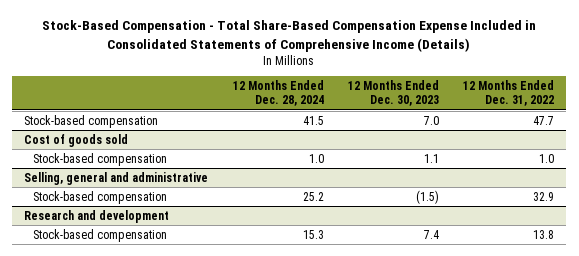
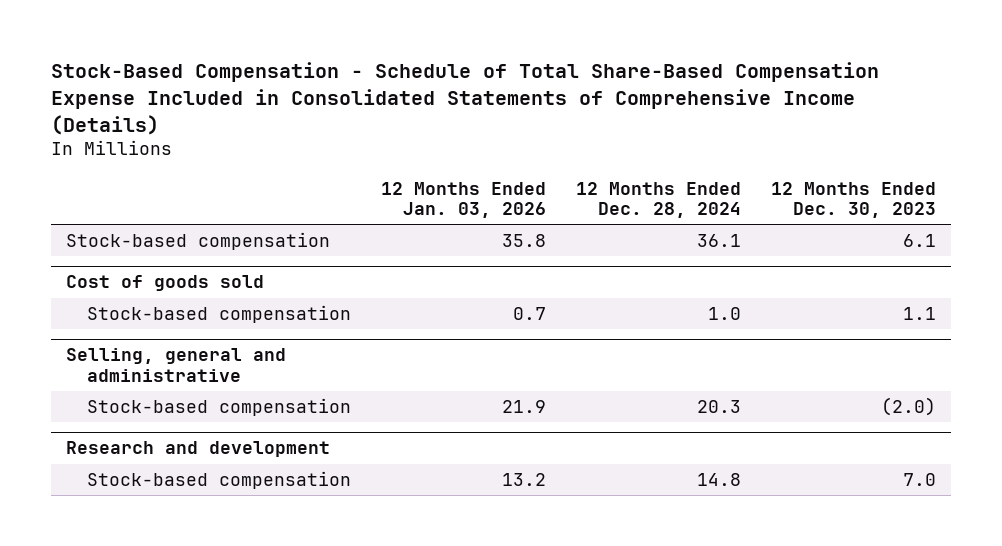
[42,20,537,52] Stock-Based Compensation - Total Share-Based Compensation Expense Included in Consolidated Statements of Comprehensive Income (Details) -> [50,61,879,135] Stock-Based Compensation - Schedule of Total Share-Based Compensation Expense Included in Consolidated Statements of Comprehensive Income (Details)
[463,80,555,107] 12 Months Ended Dec. 31, 2022 -> none
none -> [381,181,547,219] 12 Months Ended Jan. 03, 2026
[302,115,324,125] 41.5 -> [697,234,742,248] 36.1
[423,115,439,125] 7.0 -> [902,234,936,248] 6.1
[302,191,324,201] 25.2 -> [697,400,742,414] 20.3
[415,189,439,204] (1.5) -> [880,397,936,417] (2.0)
[302,229,324,239] 15.3 -> [697,473,742,487] 14.8
[423,229,439,239] 7.4 -> [902,473,936,487] 7.0

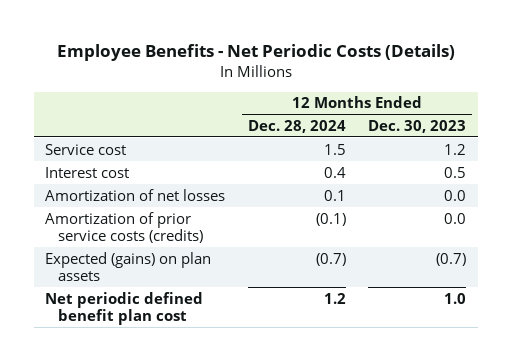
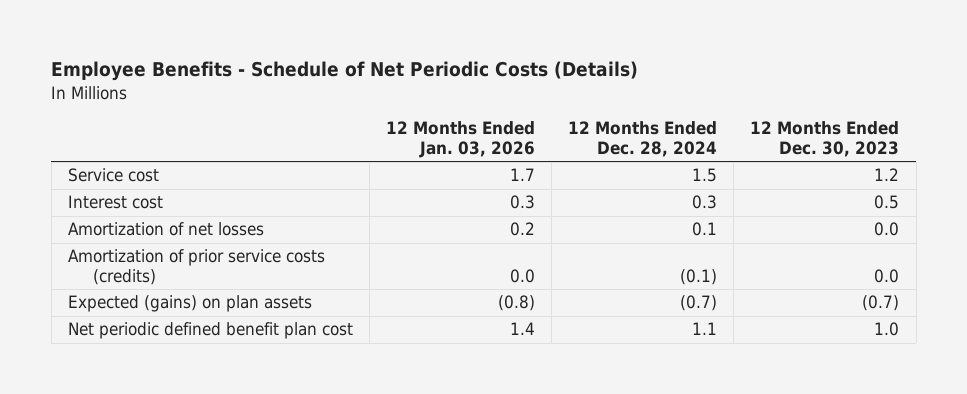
[56,43,455,61] Employee Benefits - Net Periodic Costs (Details) -> [51,61,639,82] Employee Benefits - Schedule of Net Periodic Costs (Details)
none -> [385,121,535,158] 12 Months Ended Jan. 03, 2026
[323,166,346,178] 0.4 -> [692,195,718,210] 0.3
[323,292,346,304] 1.2 -> [692,322,718,336] 1.1

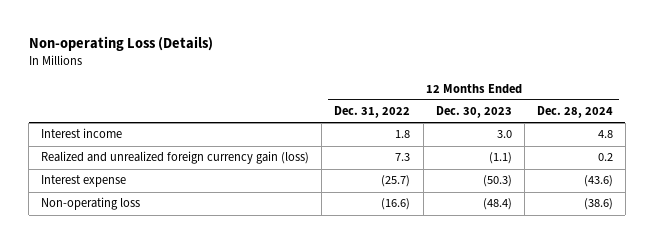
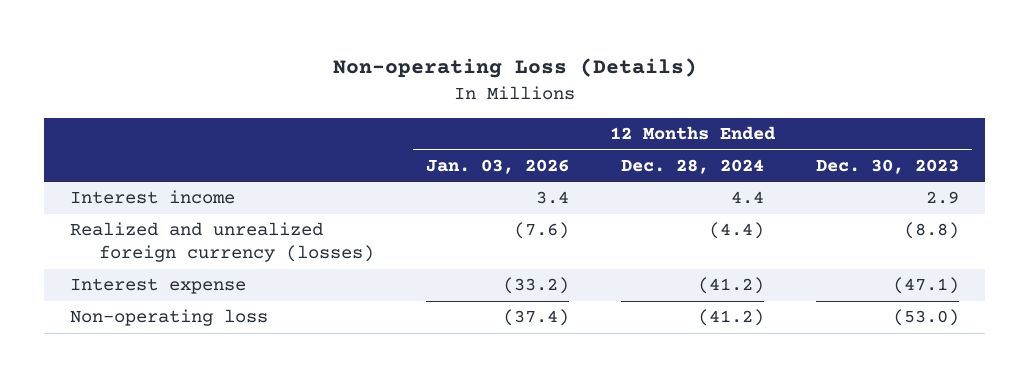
[334,106,411,119] Dec. 31, 2022 -> none
none -> [426,158,570,174] Jan. 03, 2026
[496,130,512,139] 3.0 -> [926,191,960,205] 2.9
[597,130,613,139] 4.8 -> [731,191,765,205] 4.4
[41,151,310,165] Realized and unrealized foreign currency gain (loss) -> [69,222,375,263] Realized and unrealized foreign currency (losses)
[488,152,512,165] (1.1) -> [904,222,960,240] (8.8)
[597,153,613,162] 0.2 -> [709,222,765,240] (4.4)
[482,175,512,188] (50.3) -> [893,277,960,295] (47.1)
[583,175,613,188] (43.6) -> [698,277,765,295] (41.2)
[482,198,512,211] (48.4) -> [893,309,960,327] (53.0)
[583,198,613,211] (38.6) -> [698,309,765,327] (41.2)

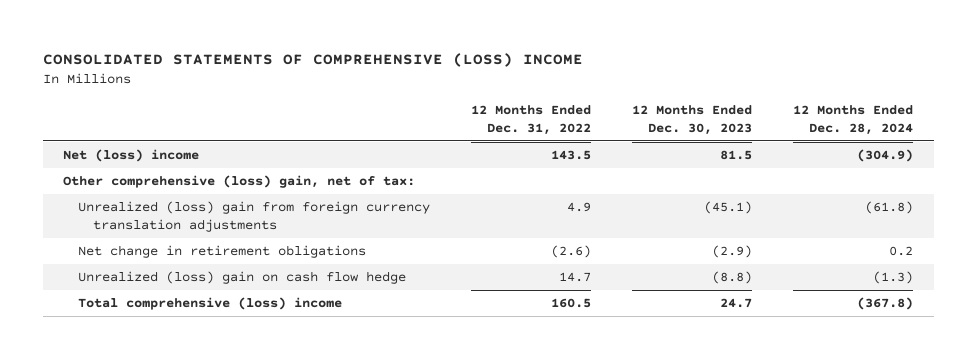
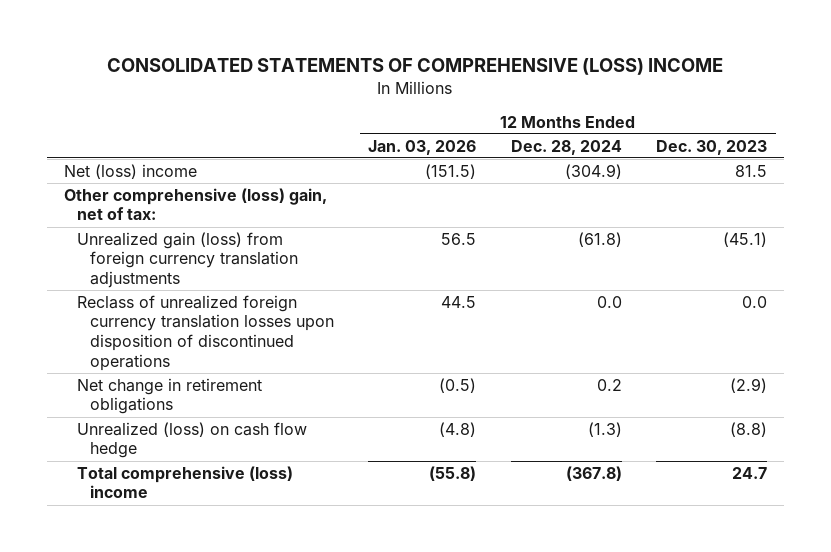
[471,105,592,135] 12 Months Ended Dec. 31, 2022 -> none
none -> [368,139,477,155] Jan. 03, 2026
[78,201,431,232] Unrealized (loss) gain from foreign currency translation adjustments -> [76,231,298,289] Unrealized gain (loss) from foreign currency translation adjustments
none -> [76,294,334,371] Reclass of unrealized foreign currency translation losses upon disposition of discontinued operations
[78,271,407,285] Unrealized (loss) gain on cash flow hedge -> [76,421,307,459] Unrealized (loss) on cash flow hedge

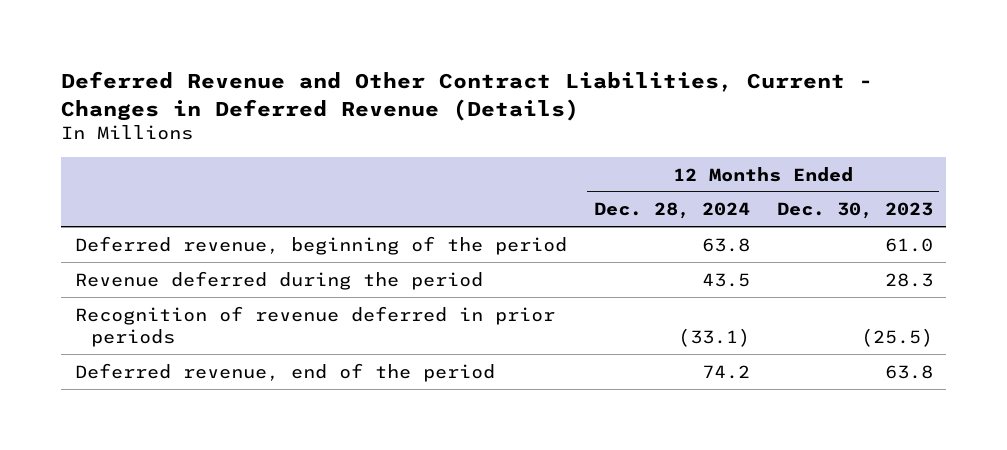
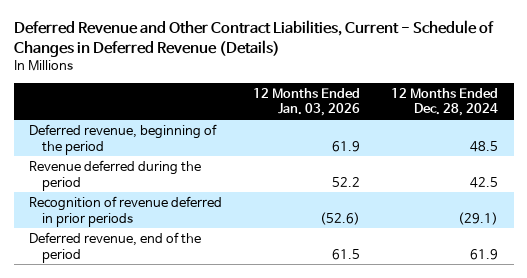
[61,71,874,121] Deferred Revenue and Other Contract Liabilities, Current - Changes in Deferred Revenue (Details) -> [13,20,494,57] Deferred Revenue and Other Contract Liabilities, Current - Schedule of Changes in Deferred Revenue (Details)
[776,202,933,220] Dec. 30, 2023 -> none
none -> [253,87,361,117] 12 Months Ended Jan. 03, 2026
[701,237,750,252] 63.8 -> [470,140,499,152] 48.5
[701,272,750,287] 43.5 -> [470,176,499,188] 42.5
[677,327,750,347] (33.1) -> [458,211,499,225] (29.1)
[701,364,750,379] 74.2 -> [470,248,499,260] 61.9

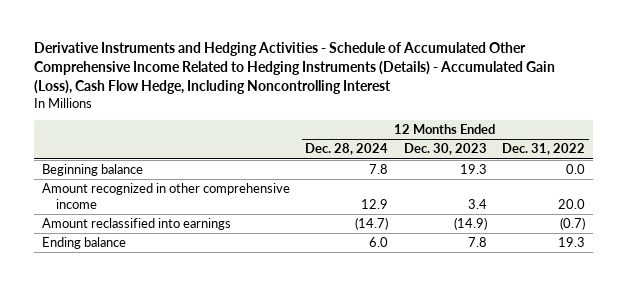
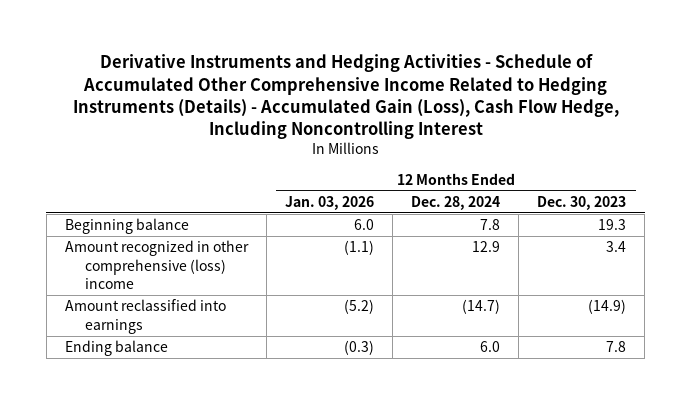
[502,143,586,156] Dec. 31, 2022 -> none
none -> [285,195,375,210] Jan. 03, 2026
[41,183,290,209] Amount recognized in other comprehensive income -> [64,240,249,289] Amount recognized in other comprehensive (loss) income

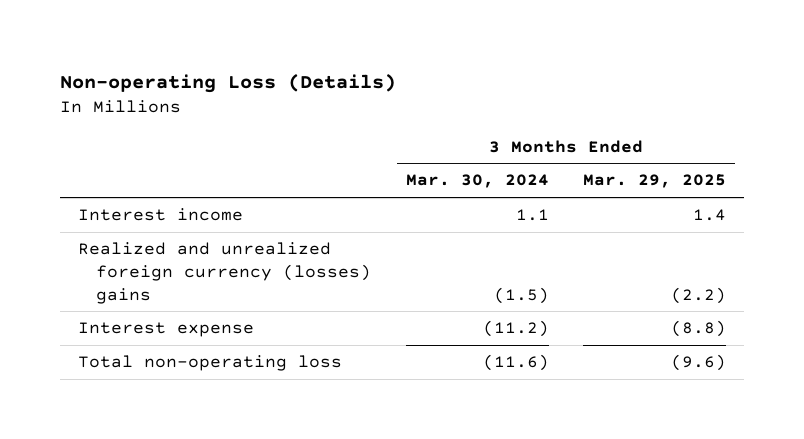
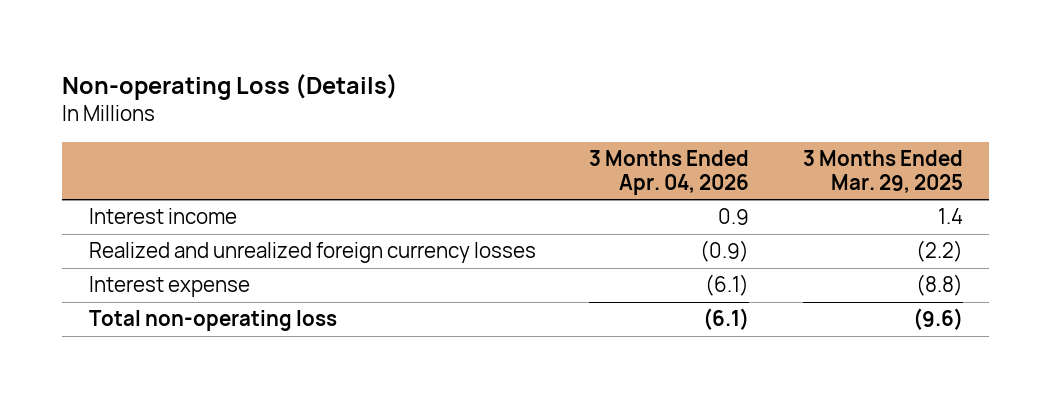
[405,174,549,189] Mar. 30, 2024 -> none
none -> [589,150,750,196] 3 Months Ended Apr. 04, 2026
[77,242,372,304] Realized and unrealized foreign currency (losses) gains -> [88,242,536,264] Realized and unrealized foreign currency losses

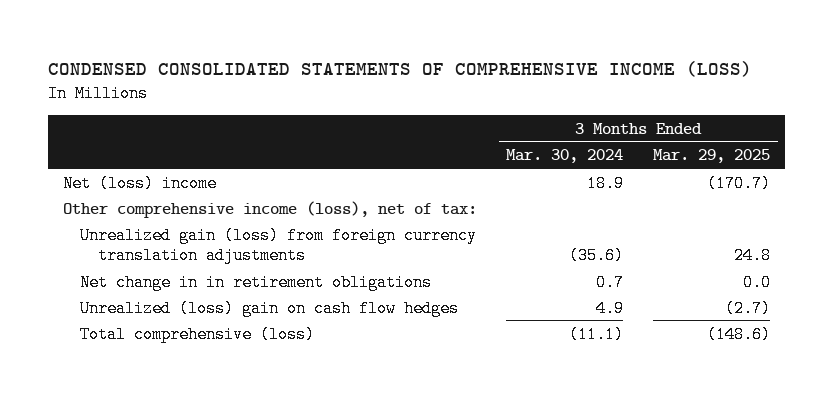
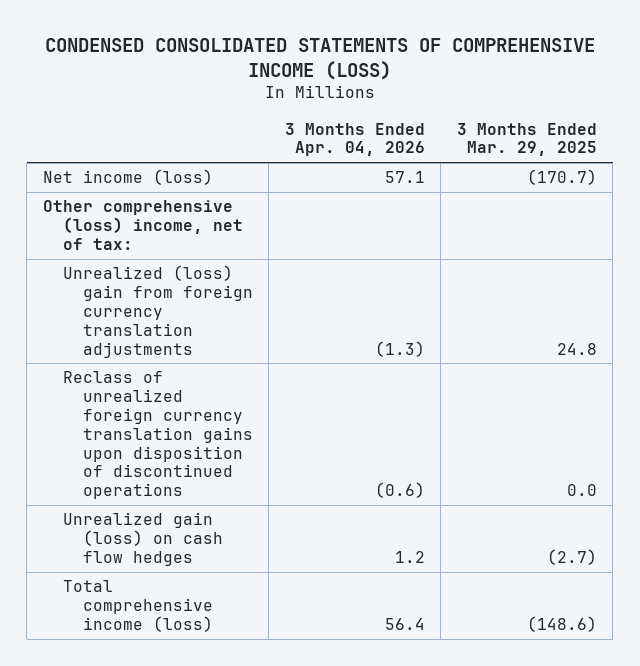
[506,149,624,164] Mar. 30, 2024 -> none
none -> [284,122,425,157] 3 Months Ended Apr. 04, 2026
[80,273,433,291] Net change in in retirement obligations -> none
[62,174,217,192] Net (loss) income -> [42,169,213,186] Net income (loss)
[62,200,477,218] Other comprehensive income (loss), net of tax: -> [42,200,243,250] Other comprehensive (loss) income, net of tax:
[80,226,478,265] Unrealized gain (loss) from foreign currency translation adjustments -> [62,265,253,358] Unrealized (loss) gain from foreign currency translation adjustments
none -> [62,371,253,500] Reclass of unrealized foreign currency translation gains upon disposition of discontinued operations
[80,299,460,317] Unrealized (loss) gain on cash flow hedges -> [62,512,223,566] Unrealized gain (loss) on cash flow hedges
[80,325,316,343] Total comprehensive (loss) -> [62,580,213,632] Total comprehensive income (loss)

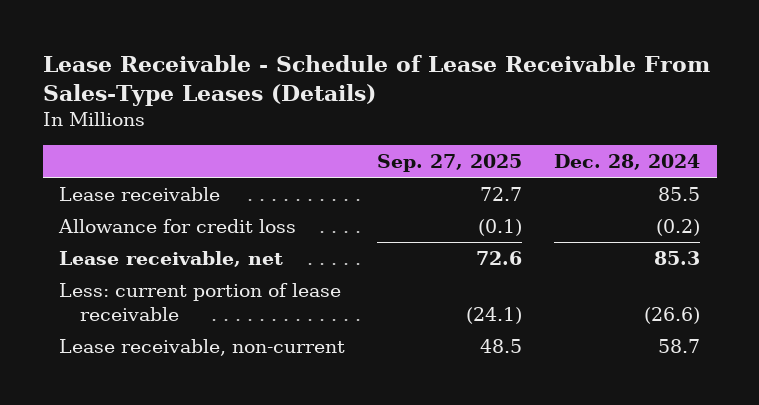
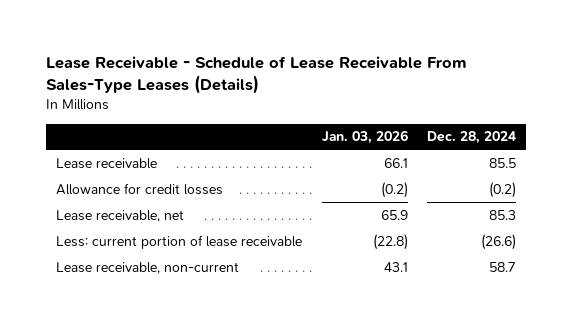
[377,153,523,172] Sep. 27, 2025 -> none
none -> [321,130,408,145] Jan. 03, 2026
[57,218,296,233] Allowance for credit loss -> [55,182,223,195] Allowance for credit losses

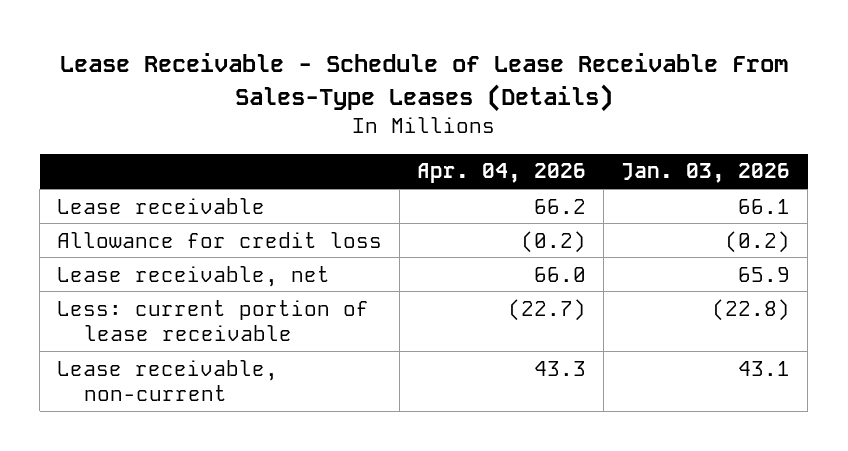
[427,131,517,145] Dec. 28, 2024 -> none
none -> [417,163,587,184] Apr. 04, 2026
[55,182,223,195] Allowance for credit losses -> [57,231,383,248] Allowance for credit loss

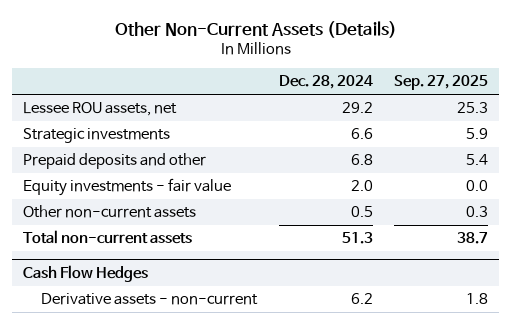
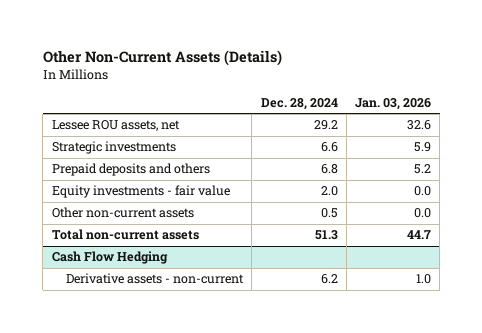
[394,75,489,91] Sep. 27, 2025 -> none
none -> [354,97,431,110] Jan. 03, 2026
[23,153,207,170] Prepaid deposits and other -> [51,163,210,177] Prepaid deposits and others
[23,265,149,283] Cash Flow Hedges -> [51,251,168,265] Cash Flow Hedging

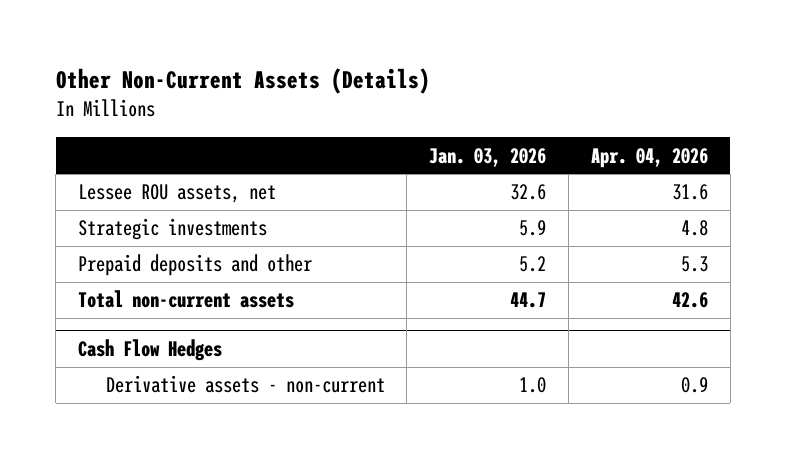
[260,97,338,110] Dec. 28, 2024 -> none
none -> [590,147,708,168] Apr. 04, 2026
[51,185,230,199] Equity investments - fair value -> none
[51,207,194,219] Other non-current assets -> none
[51,163,210,177] Prepaid deposits and others -> [78,254,313,277] Prepaid deposits and other
[51,251,168,265] Cash Flow Hedging -> [78,339,223,362] Cash Flow Hedges

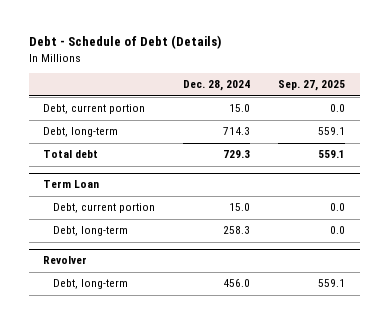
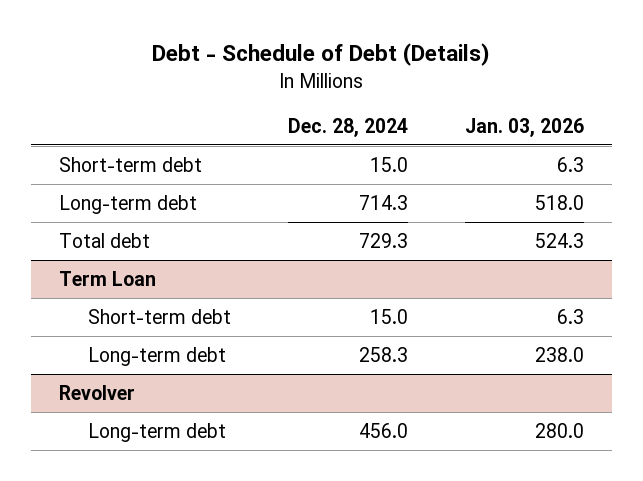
[278,80,346,92] Sep. 27, 2025 -> none
none -> [464,117,584,137] Jan. 03, 2026
[42,104,145,115] Debt, current portion -> [59,156,203,172] Short-term debt
[42,127,118,138] Debt, long-term -> [59,194,198,214] Long-term debt
[52,203,155,214] Debt, current portion -> [88,308,232,324] Short-term debt
[52,226,128,237] Debt, long-term -> [88,346,227,366] Long-term debt
[52,279,128,290] Debt, long-term -> [88,422,227,442] Long-term debt

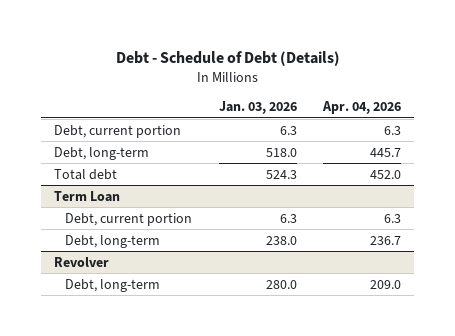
[288,117,409,137] Dec. 28, 2024 -> none
none -> [321,101,401,115] Apr. 04, 2026
[59,156,203,172] Short-term debt -> [54,124,182,138] Debt, current portion
[59,194,198,214] Long-term debt -> [54,146,150,160] Debt, long-term
[88,308,232,324] Short-term debt -> [65,212,193,226] Debt, current portion
[88,346,227,366] Long-term debt -> [65,234,161,248] Debt, long-term
[88,422,227,442] Long-term debt -> [65,278,161,292] Debt, long-term

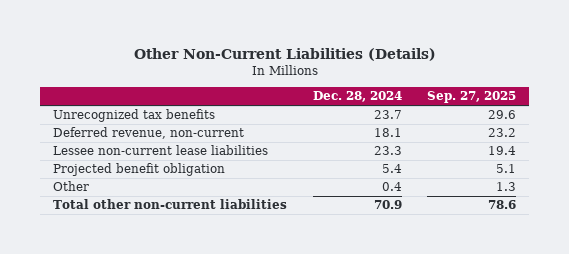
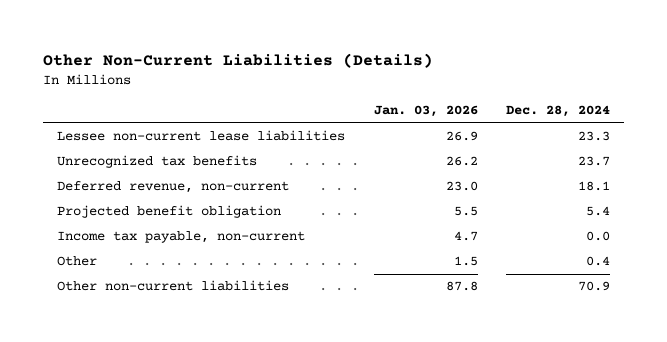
[427,91,517,104] Sep. 27, 2025 -> none
none -> [373,105,478,118] Jan. 03, 2026
[52,145,268,156] Lessee non-current lease liabilities -> [57,130,346,142] Lessee non-current lease liabilities
none -> [57,231,306,244] Income tax payable, non-current
[52,199,287,210] Total other non-current liabilities -> [57,280,290,292] Other non-current liabilities

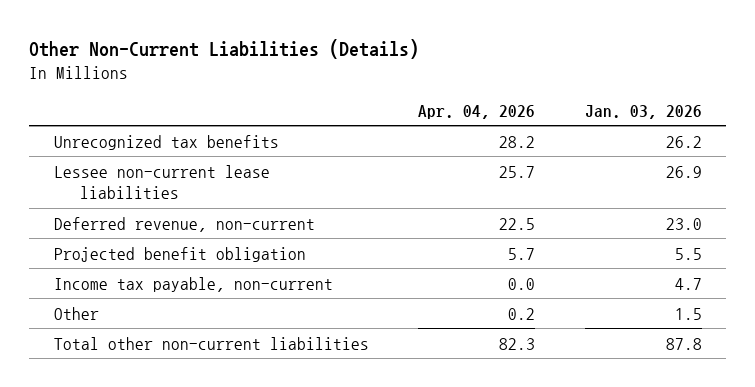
[506,105,611,118] Dec. 28, 2024 -> none
none -> [418,104,536,119] Apr. 04, 2026
[57,130,346,142] Lessee non-current lease liabilities -> [53,164,270,199] Lessee non-current lease liabilities
[57,280,290,292] Other non-current liabilities -> [53,336,369,350] Total other non-current liabilities

